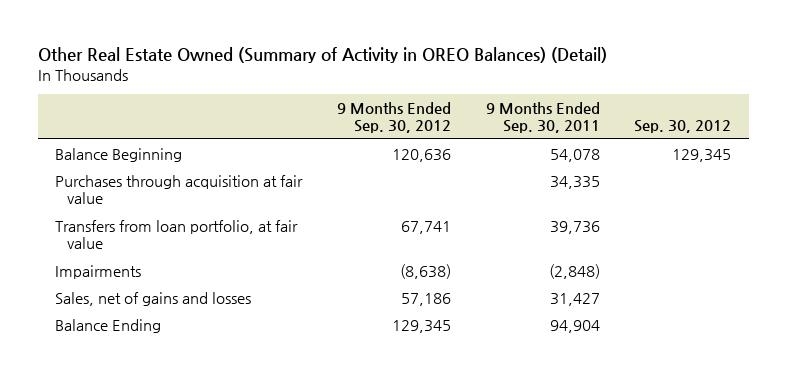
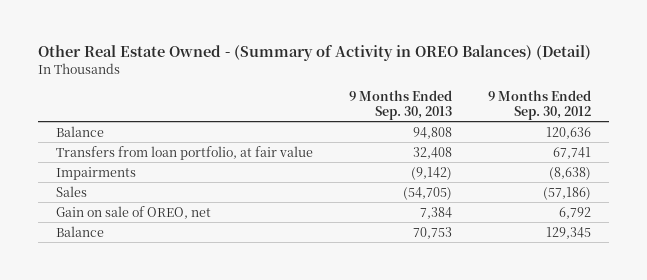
[37,47,607,64] Other Real Estate Owned (Summary of Activity in OREO Balances) (Detail) -> [37,45,591,62] Other Real Estate Owned - (Summary of Activity in OREO Balances) (Detail)
[485,101,600,134] 9 Months Ended Sep. 30, 2011 -> none
[634,120,732,134] Sep. 30, 2012 -> none
none -> [348,90,452,120] 9 Months Ended Sep. 30, 2013
[55,174,304,205] Purchases through acquisition at fair value -> none
[55,147,183,162] Balance Beginning -> [55,125,104,137] Balance
[55,291,252,306] Sales, net of gains and losses -> none
none -> [55,185,87,197] Sales
none -> [55,205,211,219] Gain on sale of OREO, net
[55,318,162,333] Balance Ending -> [55,225,104,237] Balance

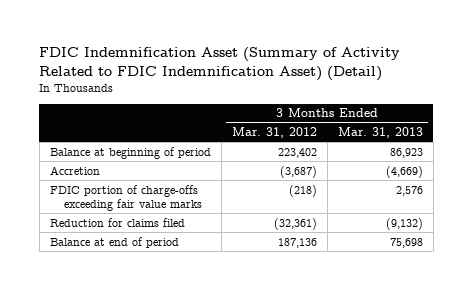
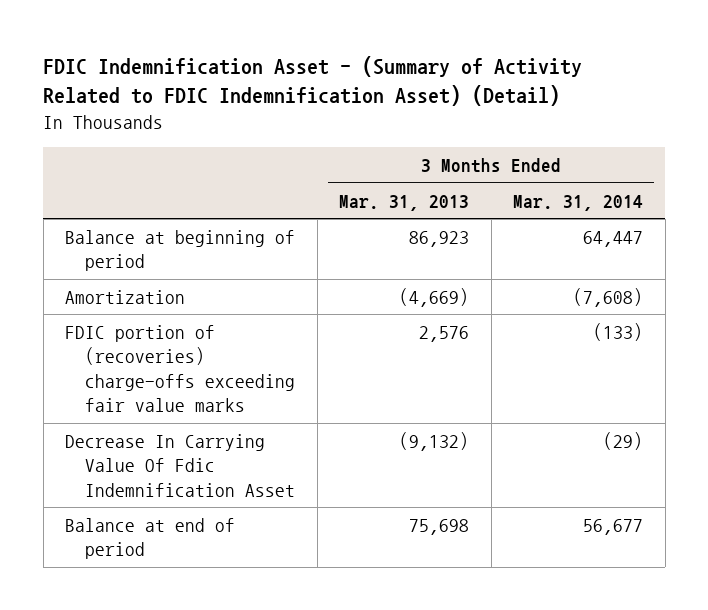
[39,47,401,81] FDIC Indemnification Asset (Summary of Activity Related to FDIC Indemnification Asset) (Detail) -> [43,55,583,107] FDIC Indemnification Asset - (Summary of Activity Related to FDIC Indemnification Asset) (Detail)
[231,127,317,139] Mar. 31, 2012 -> none
none -> [513,194,644,211] Mar. 31, 2014
[49,165,100,175] Accretion -> [65,289,186,304] Amortization
[49,184,203,211] FDIC portion of charge-offs exceeding fair value marks -> [65,324,295,413] FDIC portion of (recoveries) charge-offs exceeding fair value marks
[49,217,185,227] Reduction for claims filed -> [65,433,295,497] Decrease In Carrying Value Of Fdic Indemnification Asset

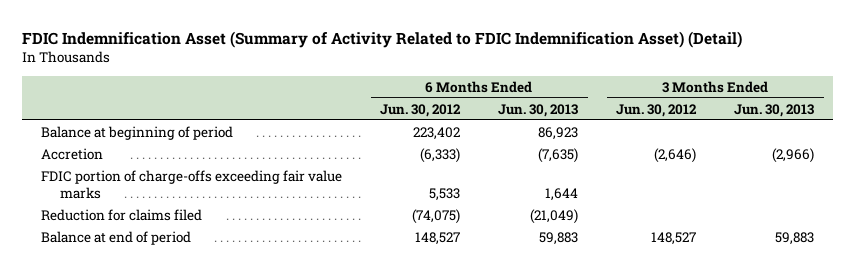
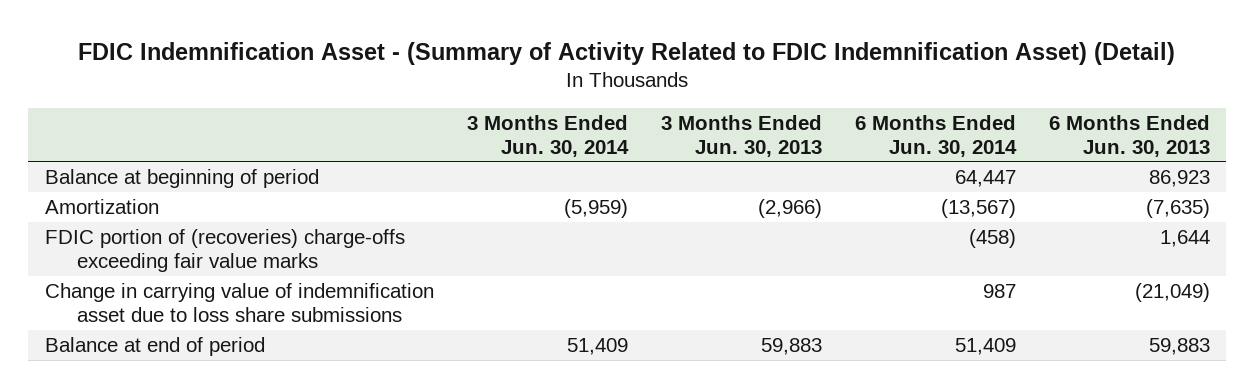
[22,30,743,48] FDIC Indemnification Asset (Summary of Activity Related to FDIC Indemnification Asset) (Detail) -> [78,41,1176,65] FDIC Indemnification Asset - (Summary of Activity Related to FDIC Indemnification Asset) (Detail)
[380,103,462,117] Jun. 30, 2012 -> none
[616,103,698,117] Jun. 30, 2012 -> none
none -> [466,114,629,157] 3 Months Ended Jun. 30, 2014
none -> [854,114,1017,157] 6 Months Ended Jun. 30, 2014
[41,147,104,160] Accretion -> [44,198,159,214] Amortization
[41,169,343,199] FDIC portion of charge-offs exceeding fair value marks -> [44,228,405,272] FDIC portion of (recoveries) charge-offs exceeding fair value marks
[41,208,203,221] Reduction for claims filed -> [44,282,434,322] Change in carrying value of indemnification asset due to loss share submissions

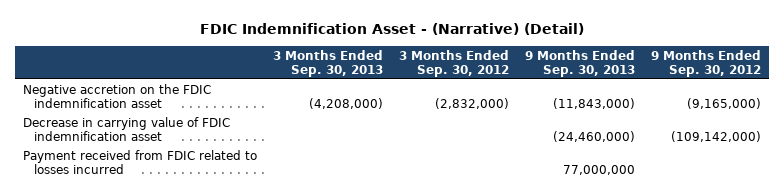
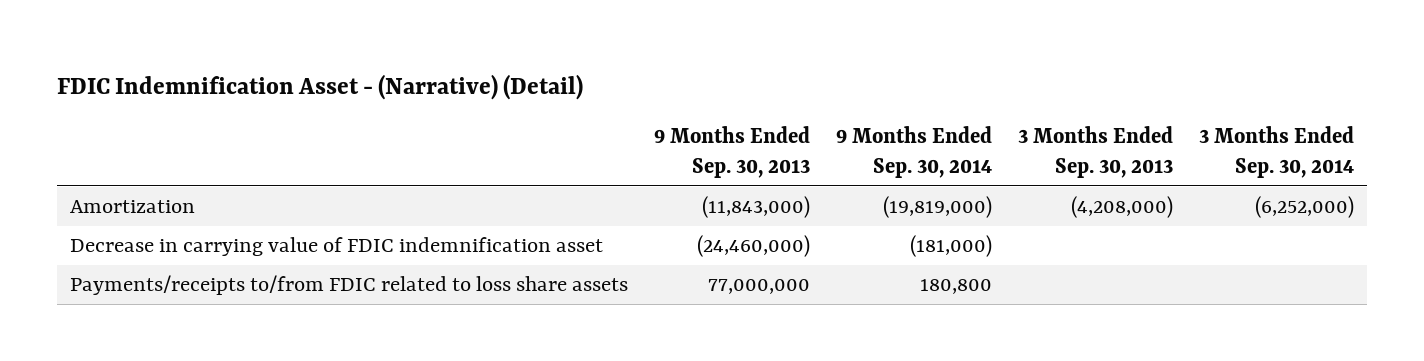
[398,49,509,77] 3 Months Ended Sep. 30, 2012 -> none
[651,49,762,77] 9 Months Ended Sep. 30, 2012 -> none
none -> [836,125,993,178] 9 Months Ended Sep. 30, 2014
none -> [1198,125,1354,178] 3 Months Ended Sep. 30, 2014
[22,83,211,108] Negative accretion on the FDIC indemnification asset -> [70,200,196,214] Amortization
[22,149,257,174] Payment received from FDIC related to losses incurred -> [70,275,629,296] Payments/receipts to/from FDIC related to loss share assets

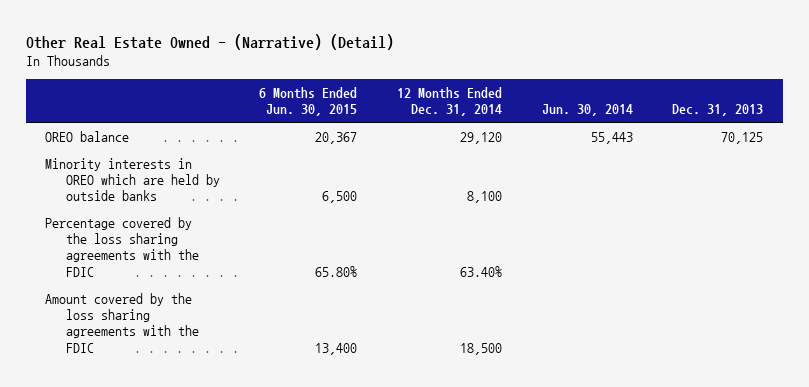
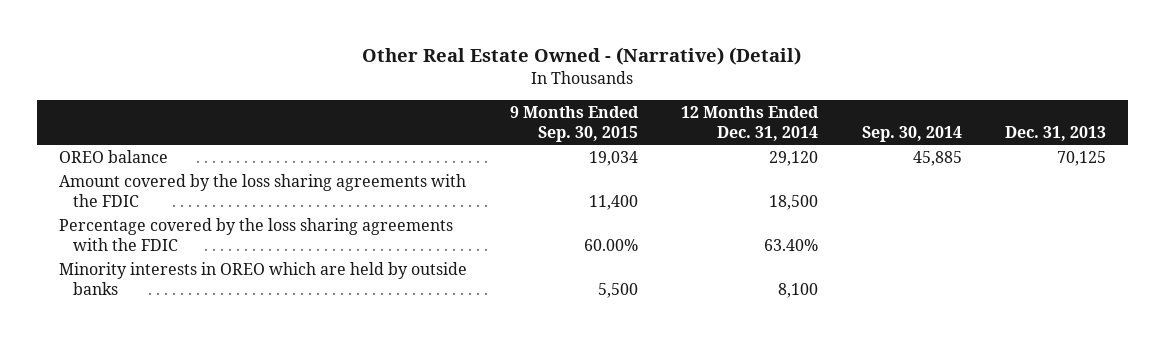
[259,86,358,116] 6 Months Ended Jun. 30, 2015 -> none
[541,103,633,116] Jun. 30, 2014 -> none
none -> [510,105,640,142] 9 Months Ended Sep. 30, 2015
none -> [861,125,962,142] Sep. 30, 2014
[45,216,199,277] Percentage covered by the loss sharing agreements with the FDIC -> [58,217,453,251] Percentage covered by the loss sharing agreements with the FDIC
[45,157,220,202] Minority interests in OREO which are held by outside banks -> [58,261,467,295] Minority interests in OREO which are held by outside banks

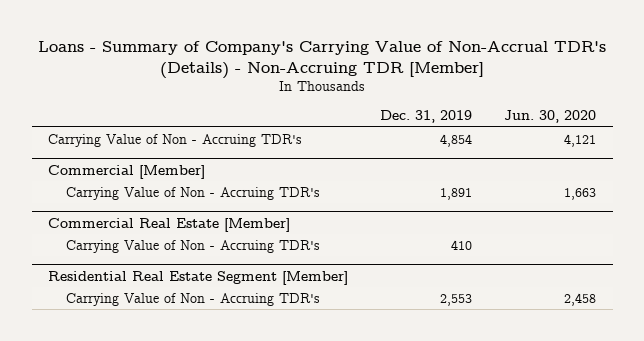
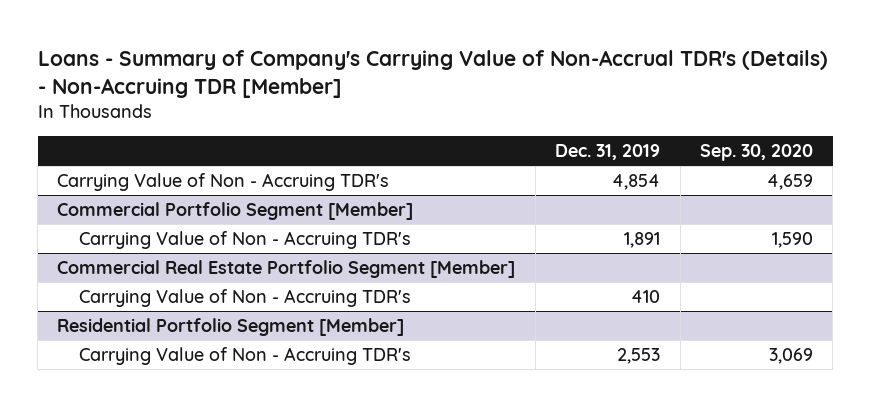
[504,110,597,124] Jun. 30, 2020 -> none
none -> [700,144,814,162] Sep. 30, 2020
[47,164,205,179] Commercial [Member] -> [57,201,414,220] Commercial Portfolio Segment [Member]
[47,217,290,232] Commercial Real Estate [Member] -> [57,259,516,278] Commercial Real Estate Portfolio Segment [Member]
[47,270,348,285] Residential Real Estate Segment [Member] -> [57,317,405,336] Residential Portfolio Segment [Member]

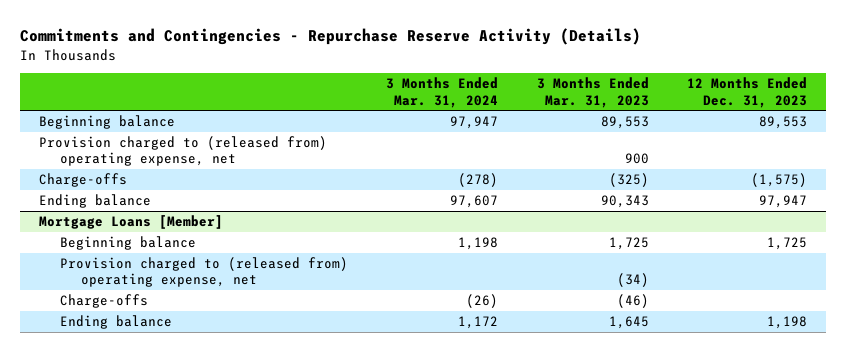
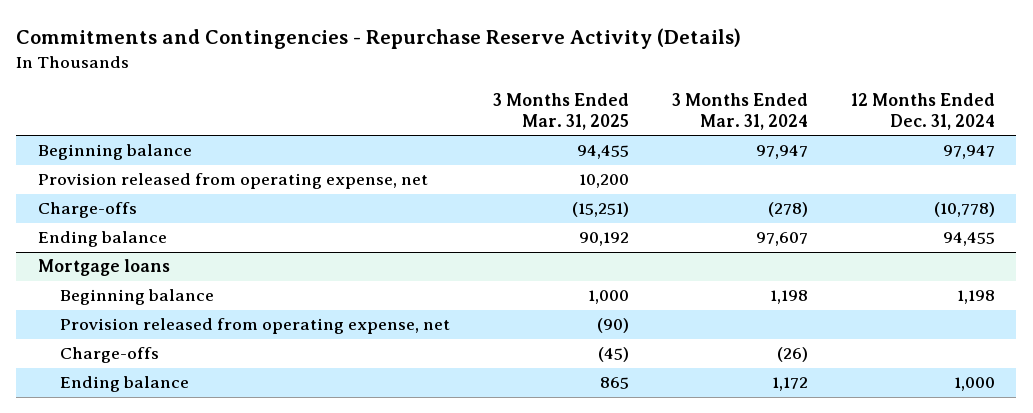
[536,77,649,108] 3 Months Ended Mar. 31, 2023 -> none
[687,77,808,108] 12 Months Ended Dec. 31, 2023 -> none
none -> [492,92,629,131] 3 Months Ended Mar. 31, 2025
none -> [850,92,995,131] 12 Months Ended Dec. 31, 2024
[39,136,328,167] Provision charged to (released from) operating expense, net -> [37,173,428,190] Provision released from operating expense, net
[39,215,224,230] Mortgage Loans [Member] -> [37,259,170,277] Mortgage loans
[59,257,348,288] Provision charged to (released from) operating expense, net -> [59,318,450,335] Provision released from operating expense, net

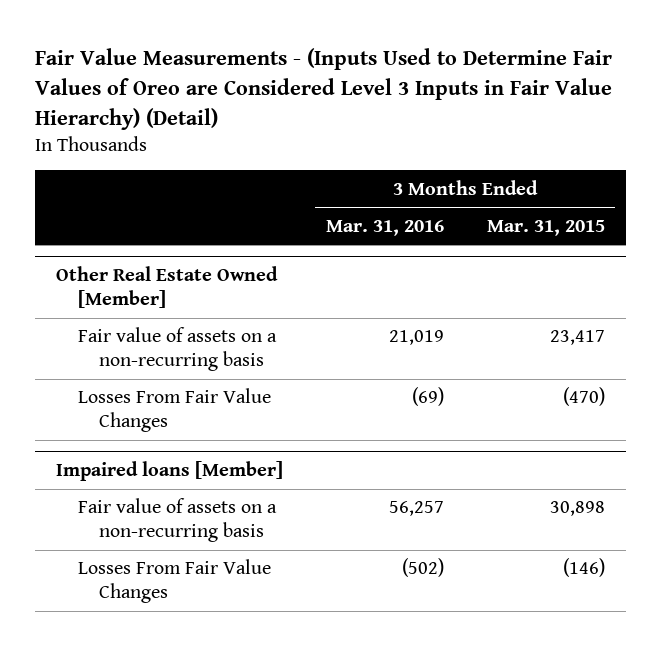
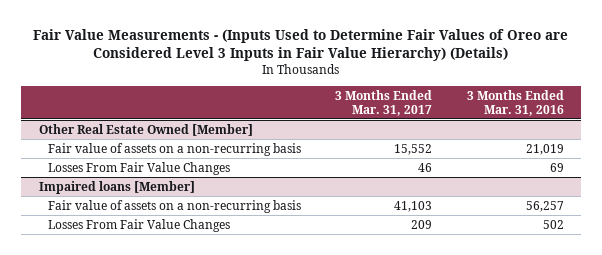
[35,48,613,131] Fair Value Measurements - (Inputs Used to Determine Fair Values of Oreo are Considered Level 3 Inputs in Fair Value Hierarchy) (Detail) -> [33,28,569,62] Fair Value Measurements - (Inputs Used to Determine Fair Values of Oreo are Considered Level 3 Inputs in Fair Value Hierarchy) (Details)
[486,219,605,236] Mar. 31, 2015 -> none
none -> [335,89,433,116] 3 Months Ended Mar. 31, 2017
[411,387,444,407] (69) -> [549,162,564,172] 69
[401,558,444,578] (502) -> [542,219,564,229] 502

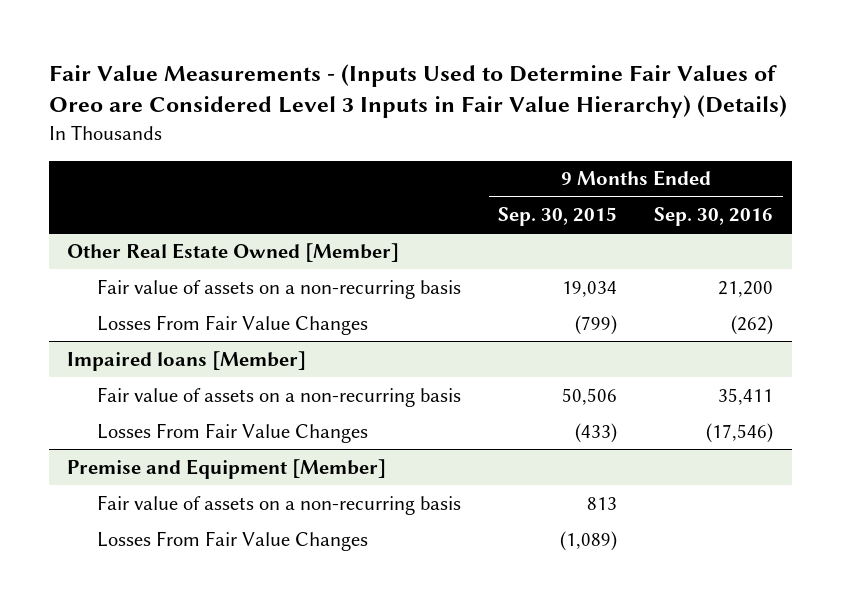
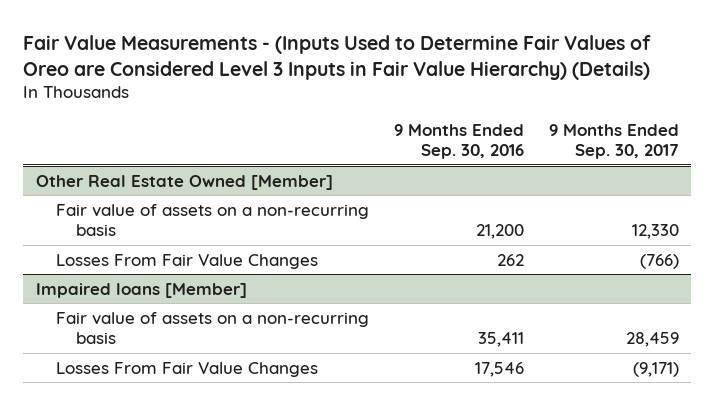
[498,207,618,227] Sep. 30, 2015 -> none
none -> [548,123,679,160] 9 Months Ended Sep. 30, 2017
[731,314,774,335] (262) -> [496,253,524,266] 262
[67,458,387,479] Premise and Equipment [Member] -> none
[97,494,462,515] Fair value of assets on a non-recurring basis -> none
[97,530,369,551] Losses From Fair Value Changes -> none
[706,422,774,443] (17,546) -> [474,361,524,377] 17,546

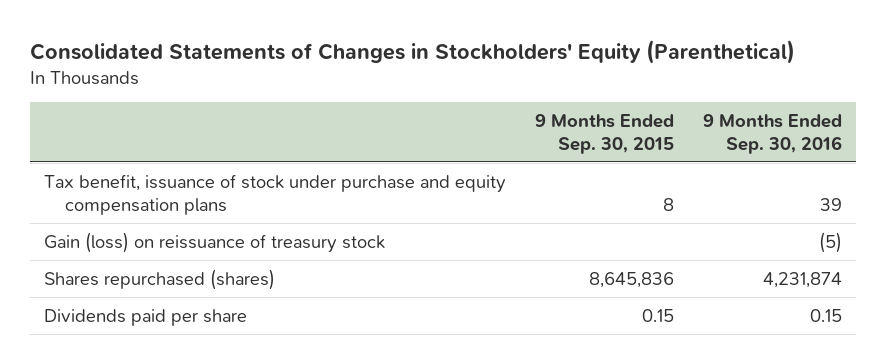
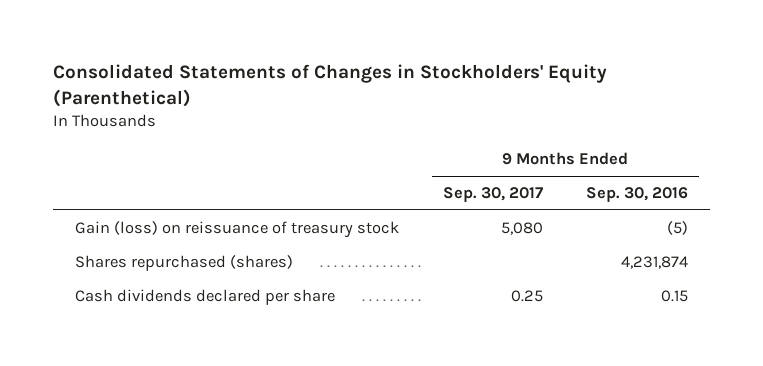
[535,113,675,154] 9 Months Ended Sep. 30, 2015 -> none
none -> [442,187,543,203] Sep. 30, 2017
[44,173,507,215] Tax benefit, issuance of stock under purchase and equity compensation plans -> none
[44,308,248,326] Dividends paid per share -> [74,289,335,306] Cash dividends declared per share

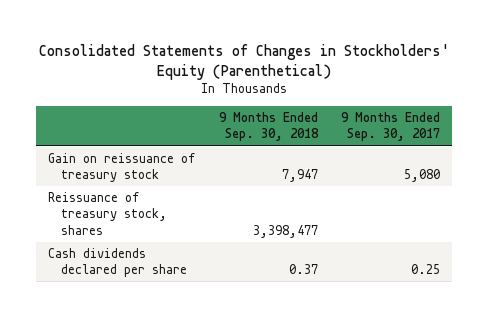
[586,187,689,203] Sep. 30, 2016 -> none
none -> [218,112,319,142] 9 Months Ended Sep. 30, 2018
[74,255,293,272] Shares repurchased (shares) -> none
[74,221,399,239] Gain (loss) on reissuance of treasury stock -> [47,153,195,183] Gain on reissuance of treasury stock
none -> [47,192,168,235] Reissuance of treasury stock, shares

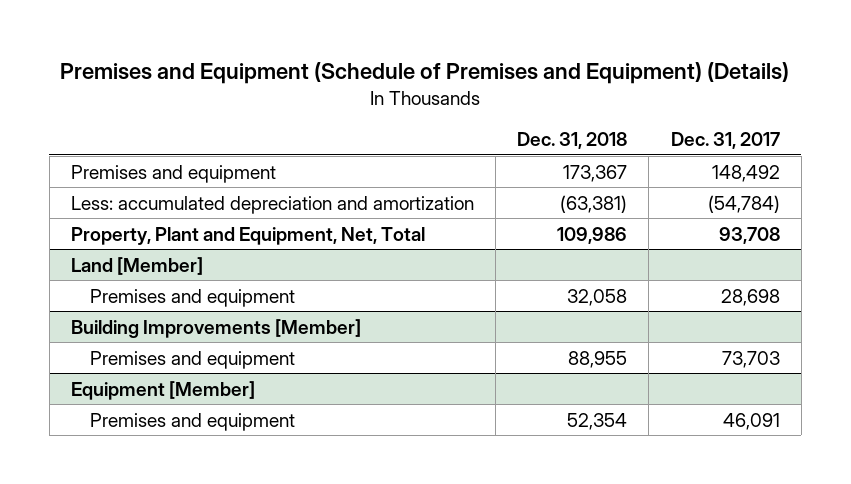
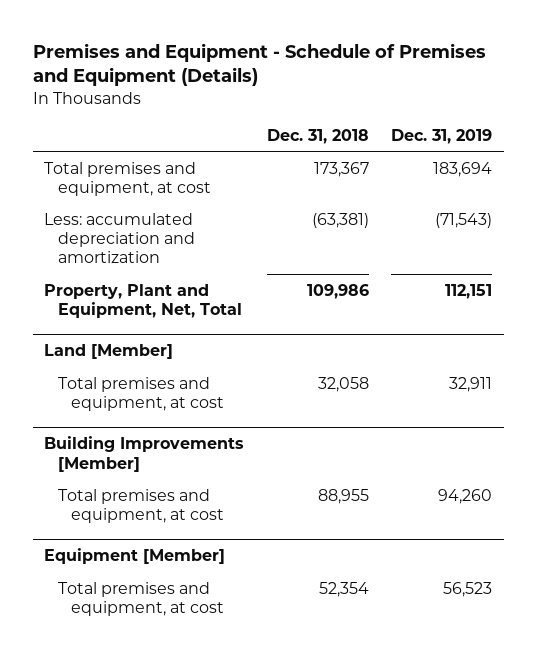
[60,61,790,84] Premises and Equipment (Schedule of Premises and Equipment) (Details) -> [33,42,487,87] Premises and Equipment - Schedule of Premises and Equipment (Details)
[670,132,780,150] Dec. 31, 2017 -> none
none -> [391,128,493,144] Dec. 31, 2019
[71,164,277,183] Premises and equipment -> [44,161,211,196] Total premises and equipment, at cost
[90,288,296,307] Premises and equipment -> [57,376,224,411] Total premises and equipment, at cost
[90,350,296,369] Premises and equipment -> [57,488,224,523] Total premises and equipment, at cost
[90,412,296,431] Premises and equipment -> [57,581,224,616] Total premises and equipment, at cost

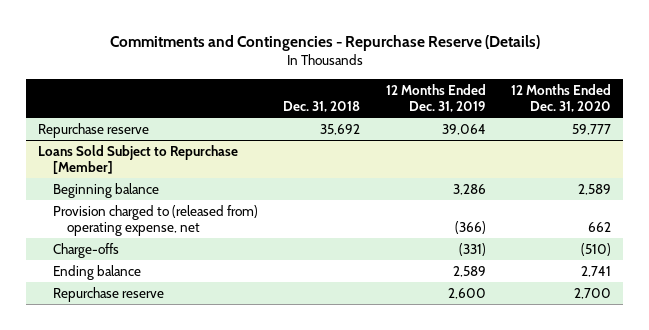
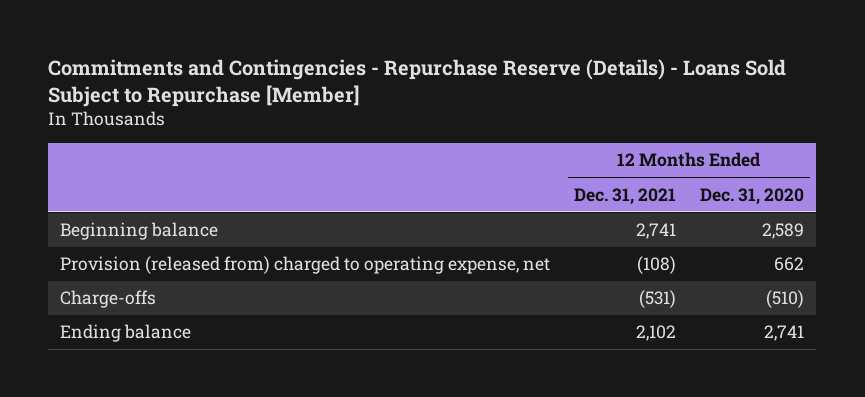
[109,34,540,51] Commitments and Contingencies - Repurchase Reserve (Details) -> [48,59,787,107] Commitments and Contingencies - Repurchase Reserve (Details) - Loans Sold Subject to Repurchase [Member]
[283,101,361,113] Dec. 31, 2018 -> none
[385,83,486,113] 12 Months Ended Dec. 31, 2019 -> none
none -> [574,187,677,205] Dec. 31, 2021
[38,122,150,138] Repurchase reserve -> none
[38,144,239,175] Loans Sold Subject to Repurchase [Member] -> none
[52,204,258,237] Provision charged to (released from) operating expense, net -> [60,256,551,275] Provision (released from) charged to operating expense, net
[52,286,164,302] Repurchase reserve -> none

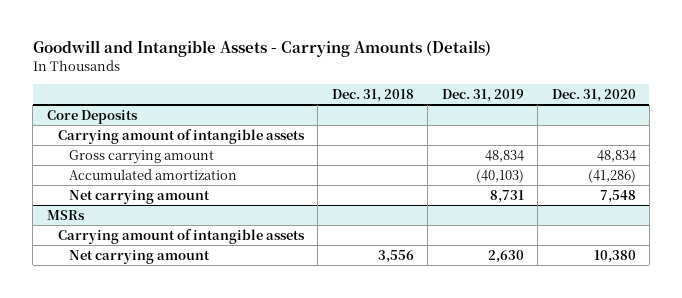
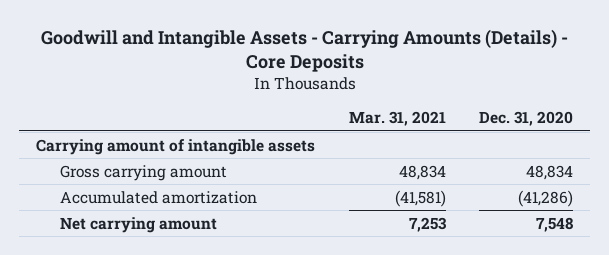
[32,40,491,58] Goodwill and Intangible Assets - Carrying Amounts (Details) -> [40,28,568,72] Goodwill and Intangible Assets - Carrying Amounts (Details) - Core Deposits
[331,88,414,102] Dec. 31, 2018 -> none
[441,88,524,102] Dec. 31, 2019 -> none
none -> [348,111,446,127] Mar. 31, 2021
[46,109,138,124] Core Deposits -> none
[46,209,85,220] MSRs -> none
[57,228,305,244] Carrying amount of intangible assets -> none
[68,249,210,264] Net carrying amount -> none

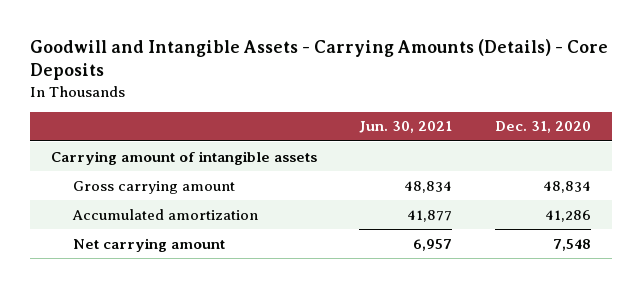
[348,111,446,127] Mar. 31, 2021 -> none
none -> [359,121,453,134] Jun. 30, 2021
[518,189,574,207] (41,286) -> [544,209,591,222] 41,286

